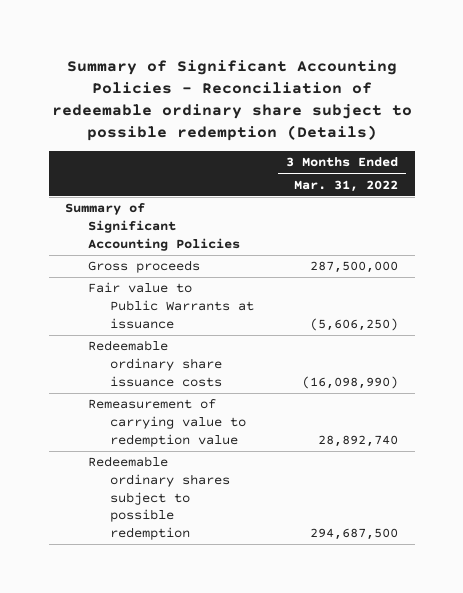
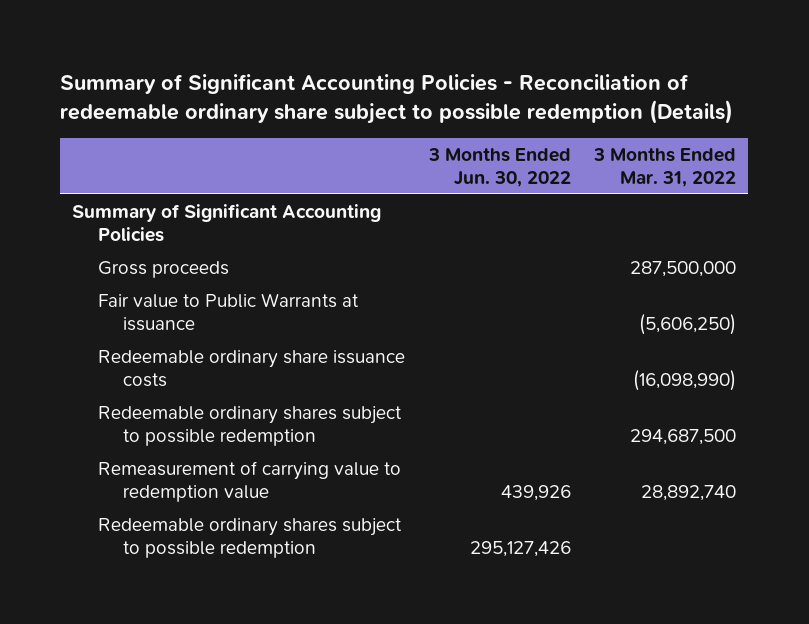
none -> [427,147,571,187] 3 Months Ended Jun. 30, 2022
[87,399,247,447] Remeasurement of carrying value to redemption value -> [97,460,401,502] Remeasurement of carrying value to redemption value
none -> [97,517,402,558] Redeemable ordinary shares subject to possible redemption

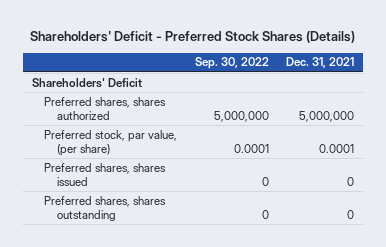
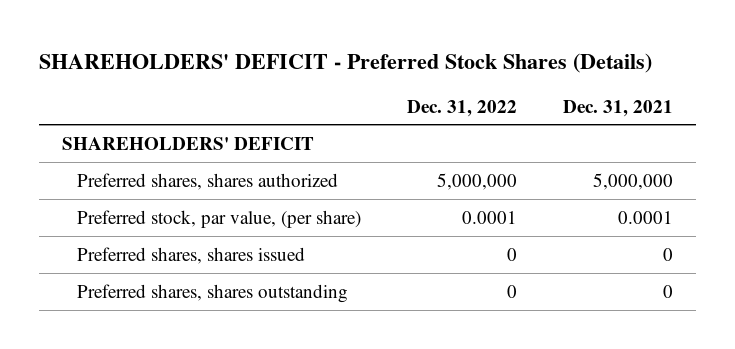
[30,31,356,44] Shareholders' Deficit - Preferred Stock Shares (Details) -> [38,52,652,73] SHAREHOLDERS' DEFICIT - Preferred Stock Shares (Details)
[194,57,269,70] Sep. 30, 2022 -> none
none -> [407,99,518,117] Dec. 31, 2022
[32,77,143,88] Shareholders' Deficit -> [61,136,314,150] SHAREHOLDERS' DEFICIT

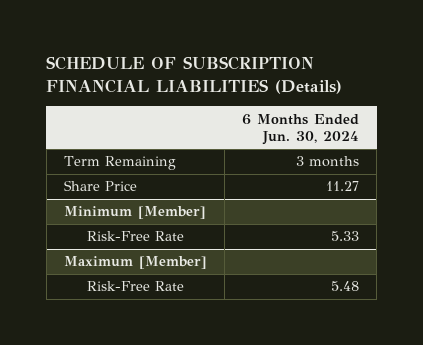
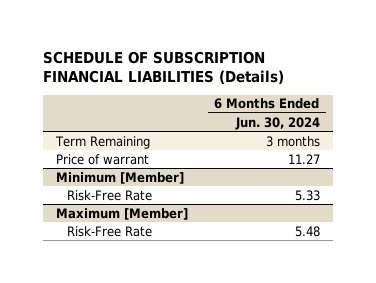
[63,180,137,192] Share Price -> [56,153,150,165] Price of warrant

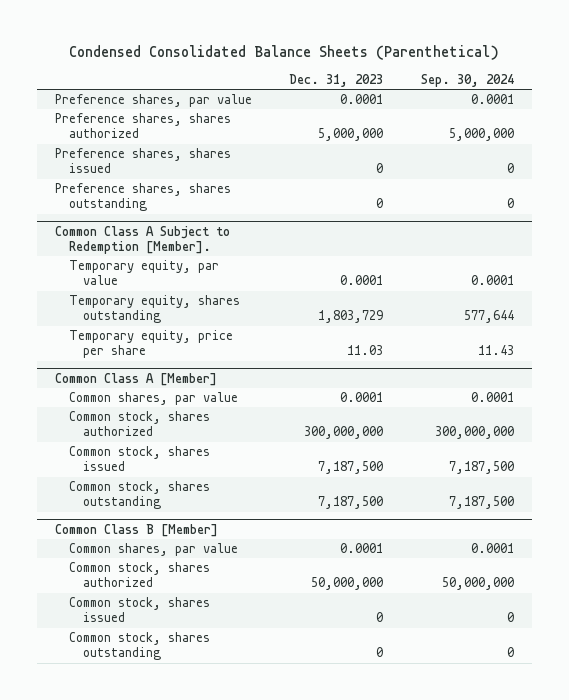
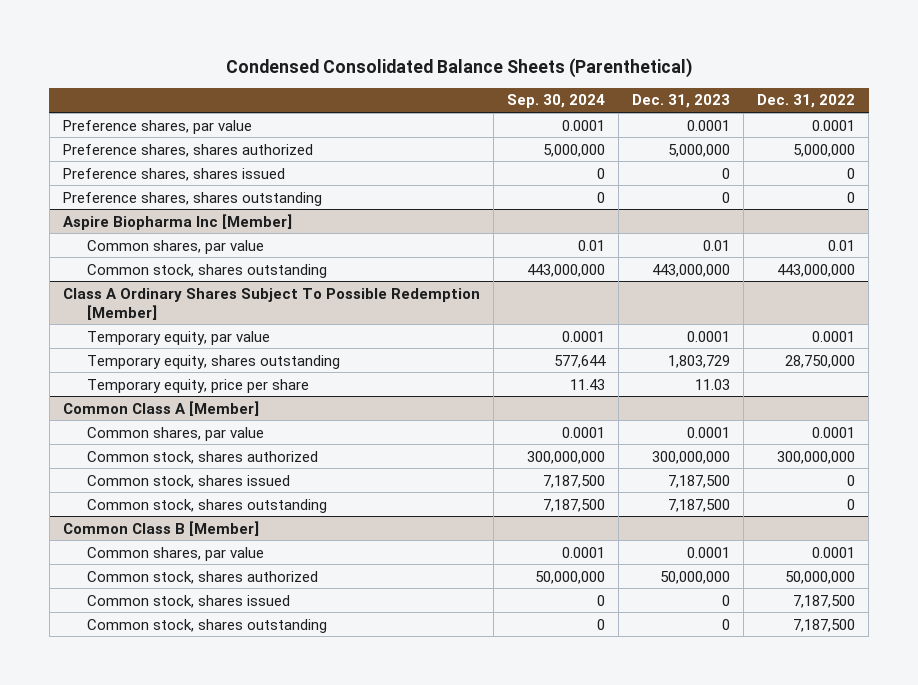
none -> [757,94,856,109] Dec. 31, 2022
none -> [62,213,292,230] Aspire Biopharma Inc [Member]
none -> [86,239,264,254] Common shares, par value
none -> [86,263,327,278] Common stock, shares outstanding
[55,225,231,255] Common Class A Subject to Redemption [Member]. -> [62,287,480,320] Class A Ordinary Shares Subject To Possible Redemption [Member]

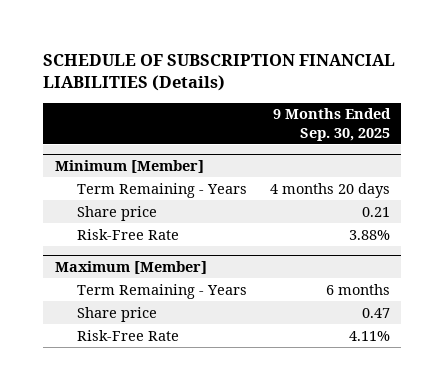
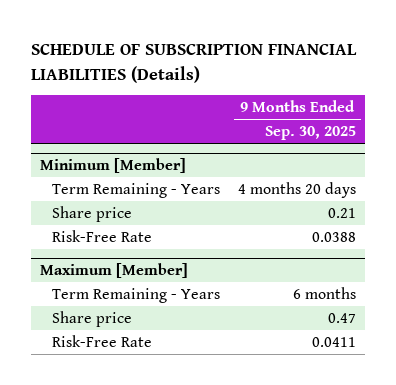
[348,229,390,240] 3.88% -> [312,231,357,242] 0.0388
[348,330,390,341] 4.11% -> [312,336,357,347] 0.0411

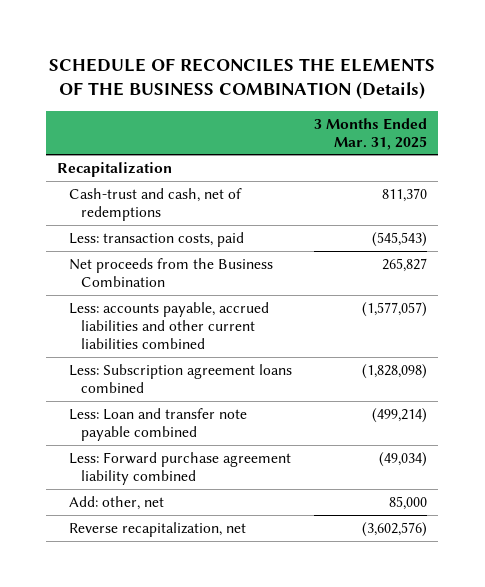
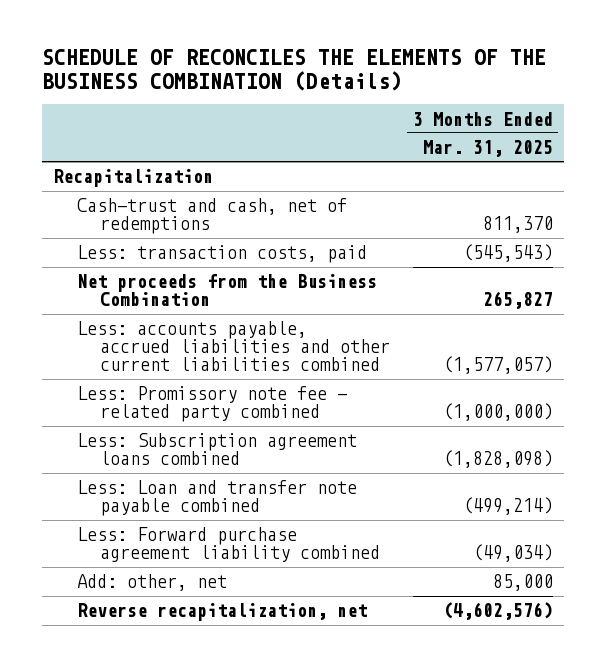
none -> [76,386,347,423] Less: Promissory note fee - related party combined
[362,521,428,537] (3,602,576) -> [442,602,553,621] (4,602,576)

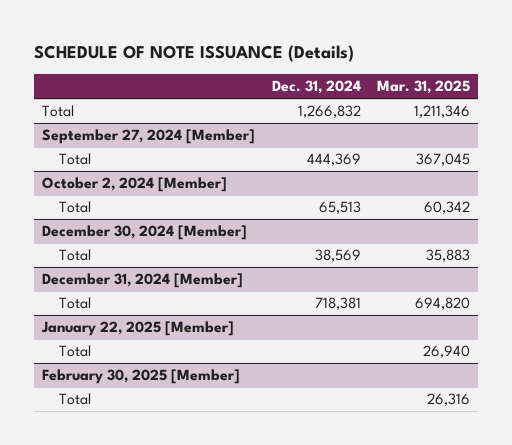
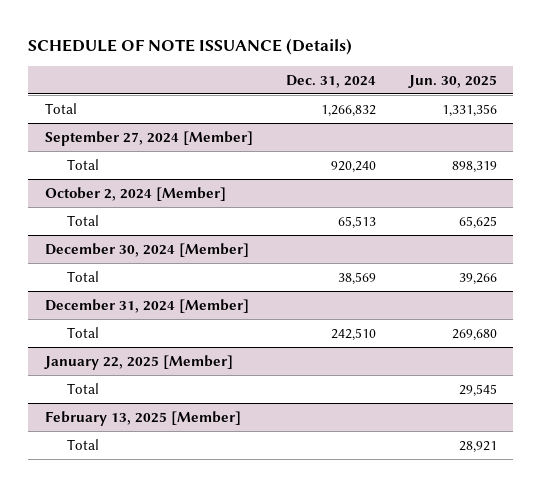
[377,80,471,95] Mar. 31, 2025 -> none
none -> [407,74,497,88] Jun. 30, 2025
[306,153,361,167] 444,369 -> [330,160,376,173] 920,240
[314,297,361,311] 718,381 -> [330,327,376,341] 242,510
[42,369,241,385] February 30, 2025 [Member] -> [44,410,241,426] February 13, 2025 [Member]

